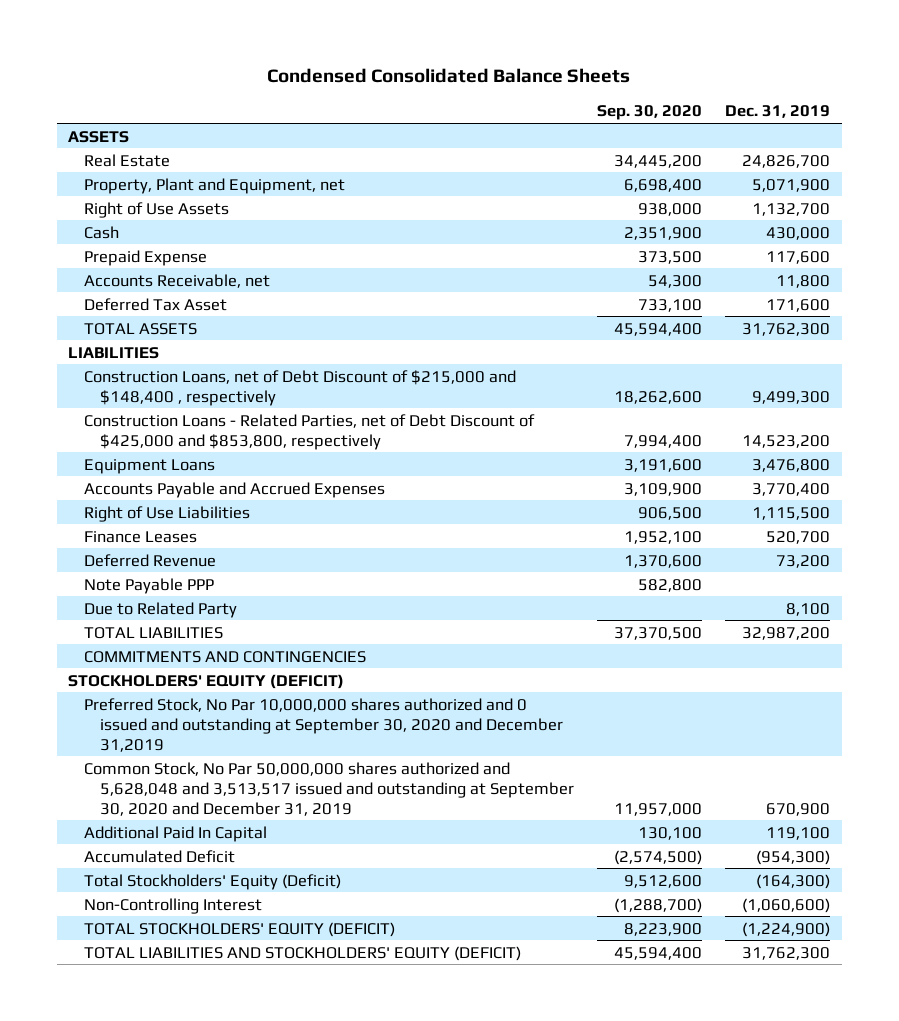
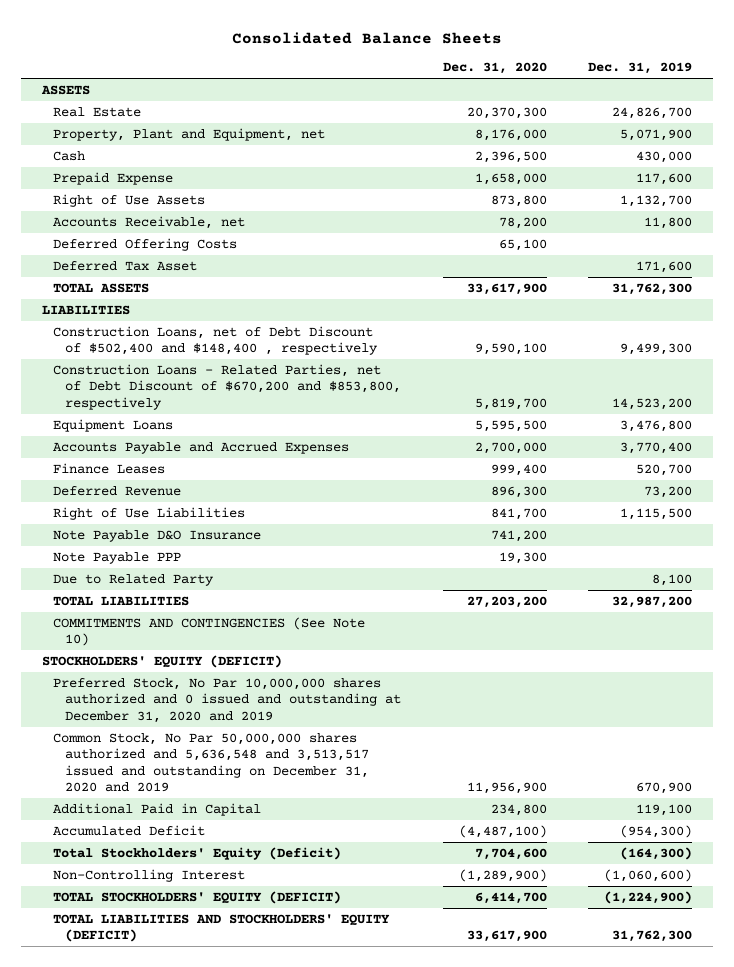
[267,68,631,84] Condensed Consolidated Balance Sheets -> [231,31,502,44] Consolidated Balance Sheets
[597,105,703,121] Sep. 30, 2020 -> none
none -> [442,62,547,75] Dec. 31, 2020
[84,201,230,218] Right of Use Assets -> [53,194,206,208] Right of Use Assets
none -> [53,238,238,252] Deferred Offering Costs
[84,369,517,406] Construction Loans, net of Debt Discount of $215,000 and $148,400 , respectively -> [53,326,379,356] Construction Loans, net of Debt Discount of $502,400 and $148,400 , respectively
[84,413,536,450] Construction Loans - Related Parties, net of Debt Discount of $425,000 and $853,800, respectively -> [53,364,402,410] Construction Loans - Related Parties, net of Debt Discount of $670,200 and $853,800, respectively
[84,505,251,522] Right of Use Liabilities -> [53,507,246,521] Right of Use Liabilities
none -> [53,530,262,543] Note Payable D&O Insurance
[84,650,367,663] COMMITMENTS AND CONTINGENCIES -> [53,617,366,647] COMMITMENTS AND CONTINGENCIES (See Note 10)
[84,697,564,752] Preferred Stock, No Par 10,000,000 shares authorized and 0 issued and outstanding at September 30, 2020 and December 31,2019 -> [53,678,402,723] Preferred Stock, No Par 10,000,000 shares authorized and 0 issued and outstanding at December 31, 2020 and 2019
[84,761,575,816] Common Stock, No Par 50,000,000 shares authorized and 5,628,048 and 3,513,517 issued and outstanding at September 30, 2020 and December 31, 2019 -> [53,733,370,793] Common Stock, No Par 50,000,000 shares authorized and 5,636,548 and 3,513,517 issued and outstanding on December 31, 2020 and 2019
[84,825,268,842] Additional Paid In Capital -> [53,803,262,817] Additional Paid in Capital

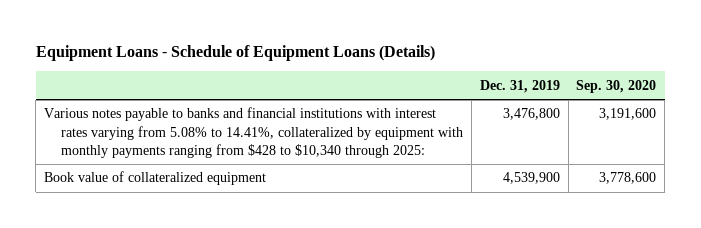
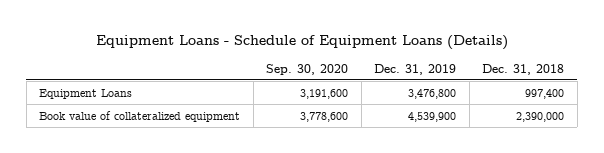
none -> [482,63,565,75] Dec. 31, 2018
[44,107,463,158] Various notes payable to banks and financial institutions with interest rates varying from 5.08% to 14.41%, collateralized by equipment with monthly payments ranging from $428 to $10,340 through 2025: -> [39,88,133,99] Equipment Loans

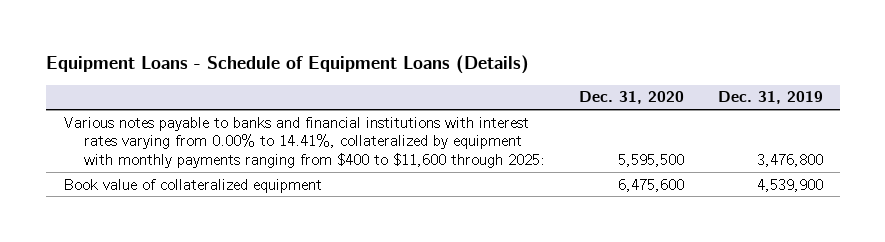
[266,63,349,75] Sep. 30, 2020 -> none
[482,63,565,75] Dec. 31, 2018 -> none
none -> [578,91,684,105] Dec. 31, 2020
[39,88,133,99] Equipment Loans -> [62,116,545,168] Various notes payable to banks and financial institutions with interest rates varying from 0.00% to 14.41%, collateralized by equipment with monthly payments ranging from $400 to $11,600 through 2025:

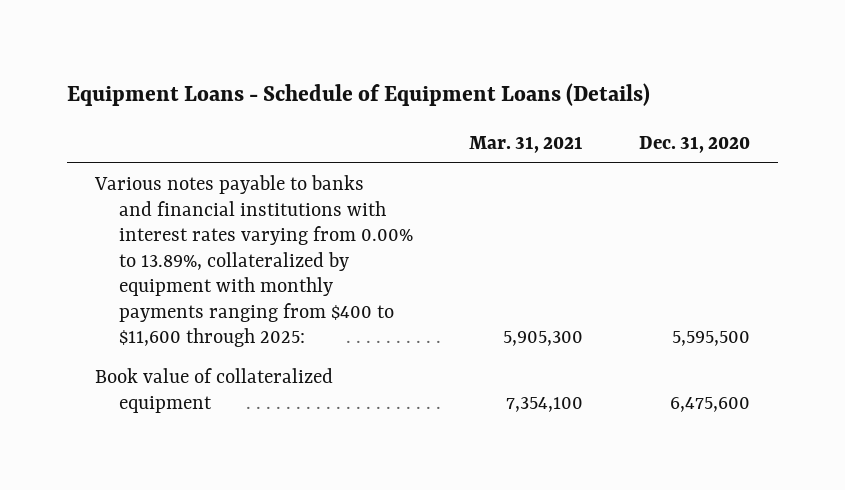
[717,91,823,105] Dec. 31, 2019 -> none
none -> [468,136,583,154] Mar. 31, 2021
[62,116,545,168] Various notes payable to banks and financial institutions with interest rates varying from 0.00% to 14.41%, collateralized by equipment with monthly payments ranging from $400 to $11,600 through 2025: -> [94,175,413,348] Various notes payable to banks and financial institutions with interest rates varying from 0.00% to 13.89%, collateralized by equipment with monthly payments ranging from $400 to $11,600 through 2025:

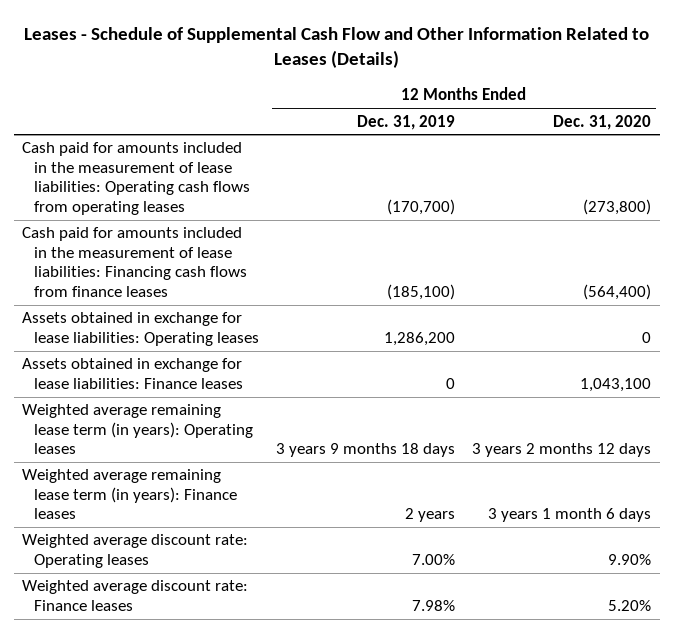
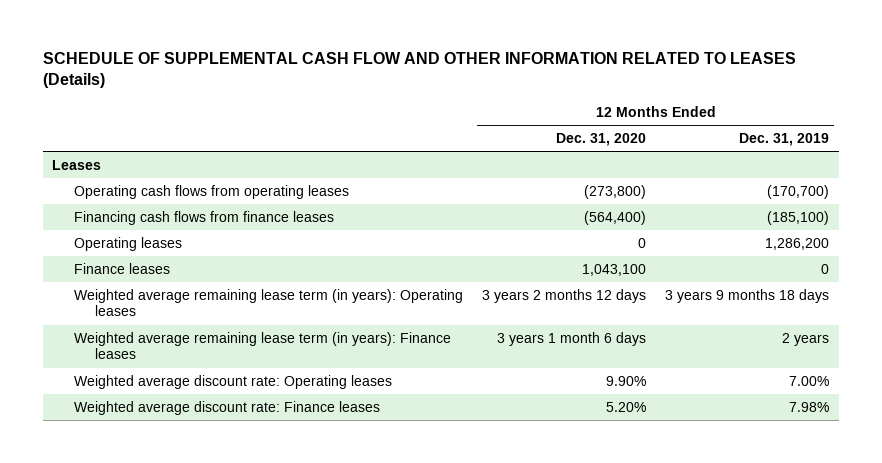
[23,26,649,69] Leases - Schedule of Supplemental Cash Flow and Other Information Related to Leases (Details) -> [42,52,796,89] SCHEDULE OF SUPPLEMENTAL CASH FLOW AND OTHER INFORMATION RELATED TO LEASES (Details)
none -> [52,159,102,170] Leases
[22,142,251,215] Cash paid for amounts included in the measurement of lease liabilities: Operating cash flows from operating leases -> [73,184,349,199] Operating cash flows from operating leases
[22,227,248,297] Cash paid for amounts included in the measurement of lease liabilities: Financing cash flows from finance leases -> [73,210,334,225] Financing cash flows from finance leases
[22,312,260,346] Assets obtained in exchange for lease liabilities: Operating leases -> [73,236,182,251] Operating leases
[22,358,244,389] Assets obtained in exchange for lease liabilities: Finance leases -> [73,262,170,274] Finance leases

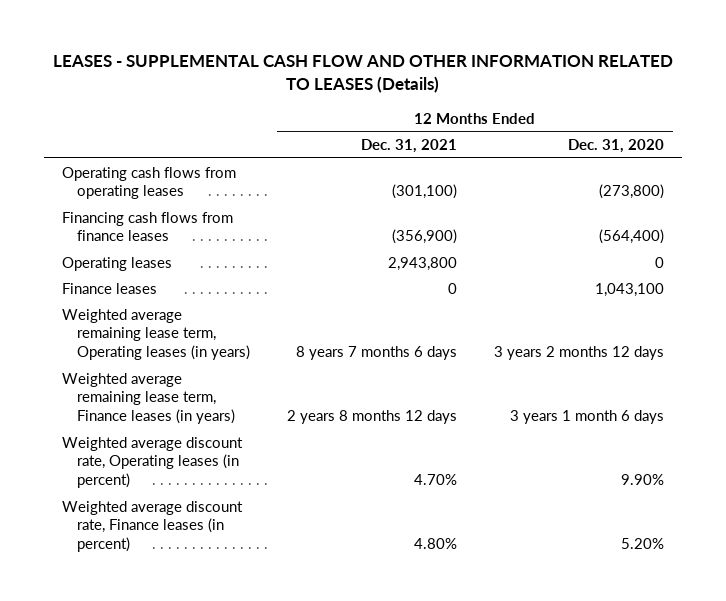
[42,52,796,89] SCHEDULE OF SUPPLEMENTAL CASH FLOW AND OTHER INFORMATION RELATED TO LEASES (Details) -> [52,54,673,94] LEASES - SUPPLEMENTAL CASH FLOW AND OTHER INFORMATION RELATED TO LEASES (Details)
[739,133,830,147] Dec. 31, 2019 -> none
none -> [360,139,457,154] Dec. 31, 2021
[52,159,102,170] Leases -> none
[73,288,463,317] Weighted average remaining lease term (in years): Operating leases -> [62,308,250,361] Weighted average remaining lease term, Operating leases (in years)
[73,331,451,360] Weighted average remaining lease term (in years): Finance leases -> [62,372,235,425] Weighted average remaining lease term, Finance leases (in years)
[73,374,392,389] Weighted average discount rate: Operating leases -> [62,436,244,489] Weighted average discount rate, Operating leases (in percent)
[73,400,380,415] Weighted average discount rate: Finance leases -> [62,500,244,553] Weighted average discount rate, Finance leases (in percent)

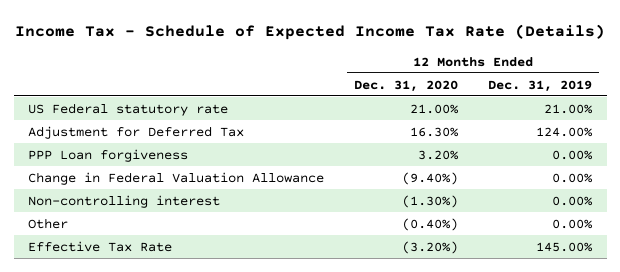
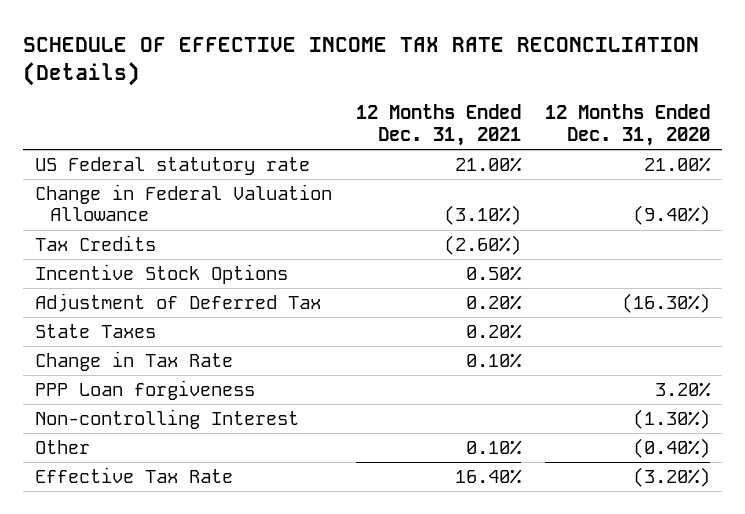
[15,23,606,40] Income Tax - Schedule of Expected Income Tax Rate (Details) -> [22,36,699,87] SCHEDULE OF EFFECTIVE INCOME TAX RATE RECONCILIATION (Details)
[487,79,592,92] Dec. 31, 2019 -> none
none -> [356,104,522,146] 12 Months Ended Dec. 31, 2021
[28,125,245,139] Adjustment for Deferred Tax -> none
none -> [35,235,157,252] Tax Credits
none -> [35,264,289,285] Incentive Stock Options
none -> [35,293,322,313] Adjustment of Deferred Tax
none -> [35,324,157,339] State Taxes
none -> [35,351,234,372] Change in Tax Rate
[28,148,189,162] PPP Loan forgiveness -> [35,380,256,401] PPP Loan forgiveness
[28,194,221,208] Non-controlling interest -> [35,409,300,430] Non-controlling Interest

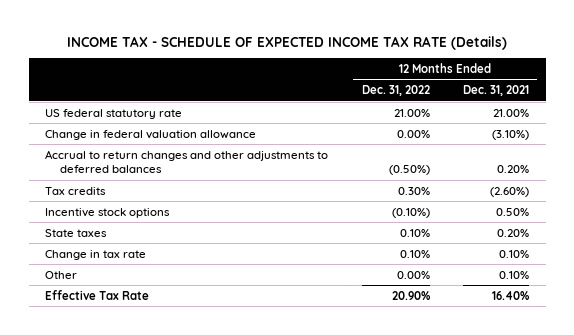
[22,36,699,87] SCHEDULE OF EFFECTIVE INCOME TAX RATE RECONCILIATION (Details) -> [67,35,508,50] INCOME TAX - SCHEDULE OF EXPECTED INCOME TAX RATE (Details)
[545,104,711,146] 12 Months Ended Dec. 31, 2020 -> none
none -> [361,85,430,97] Dec. 31, 2022
[35,293,322,313] Adjustment of Deferred Tax -> none
[35,380,256,401] PPP Loan forgiveness -> none
[35,409,300,430] Non-controlling Interest -> none
[35,157,311,176] US Federal statutory rate -> [45,108,183,119] US federal statutory rate
[35,184,333,222] Change in Federal Valuation Allowance -> [45,129,257,140] Change in federal valuation allowance
none -> [45,149,329,174] Accrual to return changes and other adjustments to deferred balances
[35,235,157,252] Tax Credits -> [45,186,107,195] Tax credits
[35,264,289,285] Incentive Stock Options -> [45,207,171,218] Incentive stock options
[35,324,157,339] State Taxes -> [45,228,108,237] State taxes
[35,351,234,372] Change in Tax Rate -> [45,249,147,260] Change in tax rate

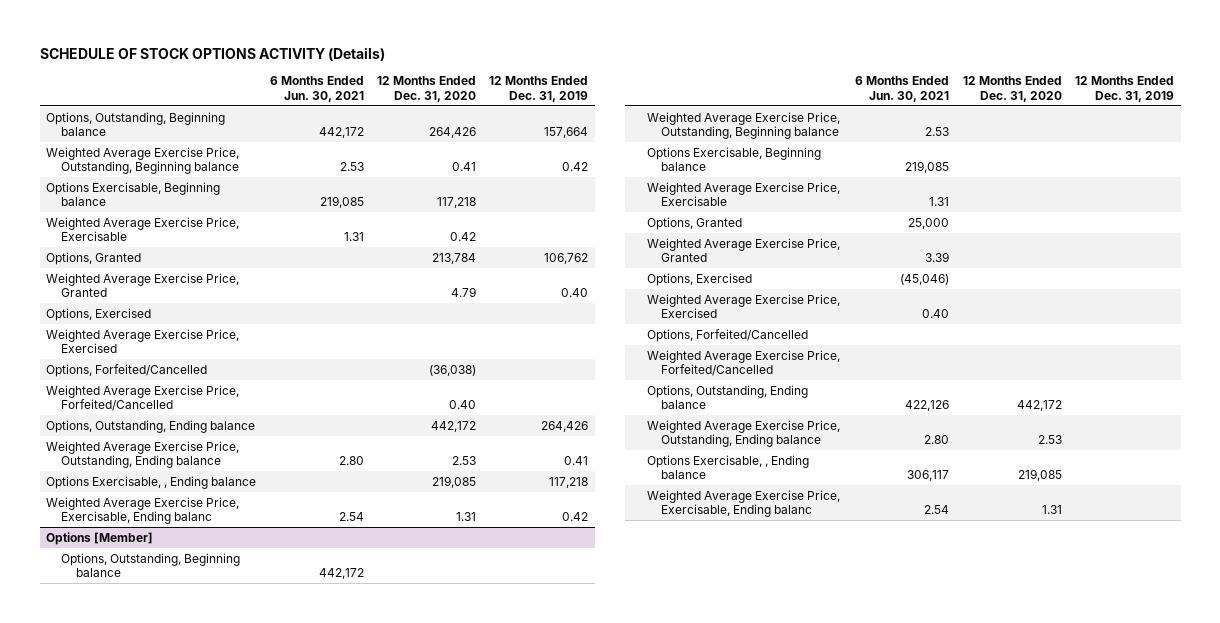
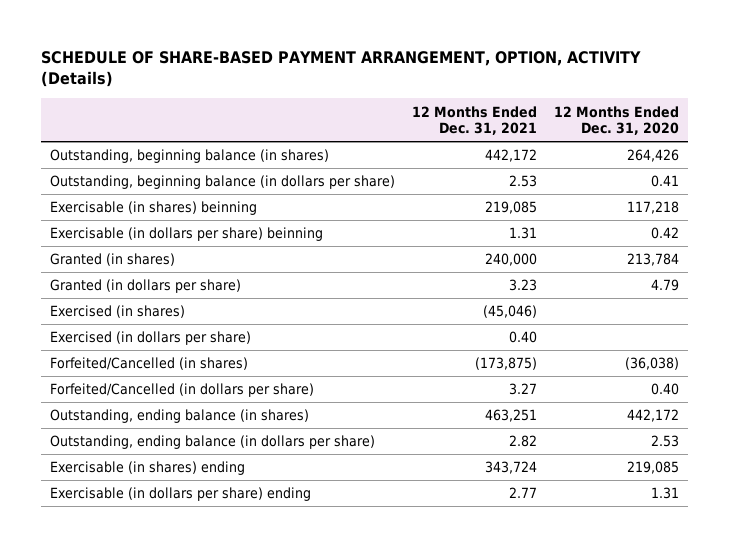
[39,46,385,61] SCHEDULE OF STOCK OPTIONS ACTIVITY (Details) -> [40,50,641,88] SCHEDULE OF SHARE-BASED PAYMENT ARRANGEMENT, OPTION, ACTIVITY (Details)
[269,76,364,102] 6 Months Ended Jun. 30, 2021 -> none
[489,76,589,102] 12 Months Ended Dec. 31, 2019 -> none
none -> [411,105,537,136] 12 Months Ended Dec. 31, 2021
[46,531,154,545] Options [Member] -> none
[61,552,241,578] Options, Outstanding, Beginning balance -> none
[646,111,840,140] Weighted Average Exercise Price, Outstanding, Beginning balance -> none
[646,146,821,172] Options Exercisable, Beginning balance -> none
[646,181,840,207] Weighted Average Exercise Price, Exercisable -> none
[646,216,742,230] Options, Granted -> none
[646,237,840,263] Weighted Average Exercise Price, Granted -> none
[646,272,752,286] Options, Exercised -> none
[646,293,840,319] Weighted Average Exercise Price, Exercised -> none
[646,328,808,342] Options, Forfeited/Cancelled -> none
[646,349,840,377] Weighted Average Exercise Price, Forfeited/Cancelled -> none
[646,384,808,410] Options, Outstanding, Ending balance -> none
[646,419,840,448] Weighted Average Exercise Price, Outstanding, Ending balance -> none
[646,454,809,480] Options Exercisable, , Ending balance -> none
[646,489,840,518] Weighted Average Exercise Price, Exercisable, Ending balanc -> none
[46,111,226,137] Options, Outstanding, Beginning balance -> [49,149,329,164] Outstanding, beginning balance (in shares)
[46,146,240,175] Weighted Average Exercise Price, Outstanding, Beginning balance -> [49,175,395,190] Outstanding, beginning balance (in dollars per share)
[46,181,221,207] Options Exercisable, Beginning balance -> [49,201,257,216] Exercisable (in shares) beinning
[46,216,240,242] Weighted Average Exercise Price, Exercisable -> [49,227,323,242] Exercisable (in dollars per share) beinning
[46,251,142,265] Options, Granted -> [49,253,175,267] Granted (in shares)
[46,272,240,298] Weighted Average Exercise Price, Granted -> [49,279,241,294] Granted (in dollars per share)
[46,307,152,321] Options, Exercised -> [49,305,185,319] Exercised (in shares)
[46,328,240,354] Weighted Average Exercise Price, Exercised -> [49,331,251,346] Exercised (in dollars per share)
[46,363,208,377] Options, Forfeited/Cancelled -> [49,357,248,371] Forfeited/Cancelled (in shares)
[46,384,240,412] Weighted Average Exercise Price, Forfeited/Cancelled -> [49,383,314,398] Forfeited/Cancelled (in dollars per share)
[46,419,256,433] Options, Outstanding, Ending balance -> [49,409,309,424] Outstanding, ending balance (in shares)
[46,440,240,469] Weighted Average Exercise Price, Outstanding, Ending balance -> [49,435,375,450] Outstanding, ending balance (in dollars per share)
[46,475,257,489] Options Exercisable, , Ending balance -> [49,461,245,476] Exercisable (in shares) ending
[46,496,240,525] Weighted Average Exercise Price, Exercisable, Ending balanc -> [49,487,311,502] Exercisable (in dollars per share) ending

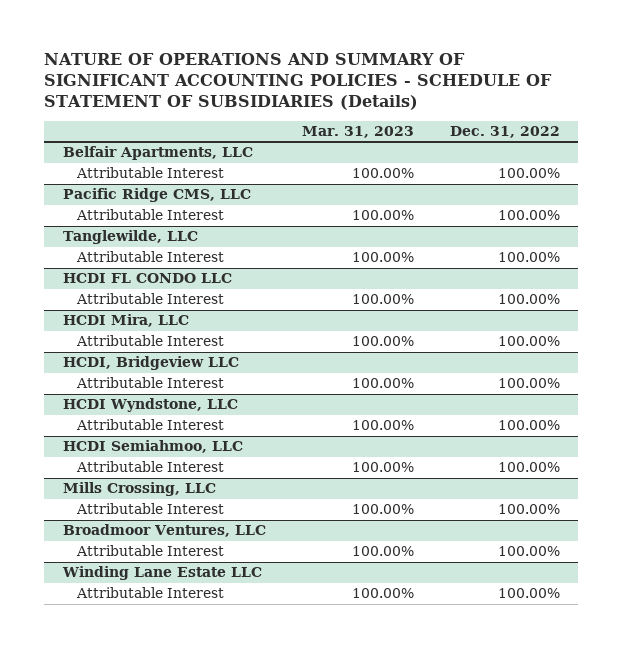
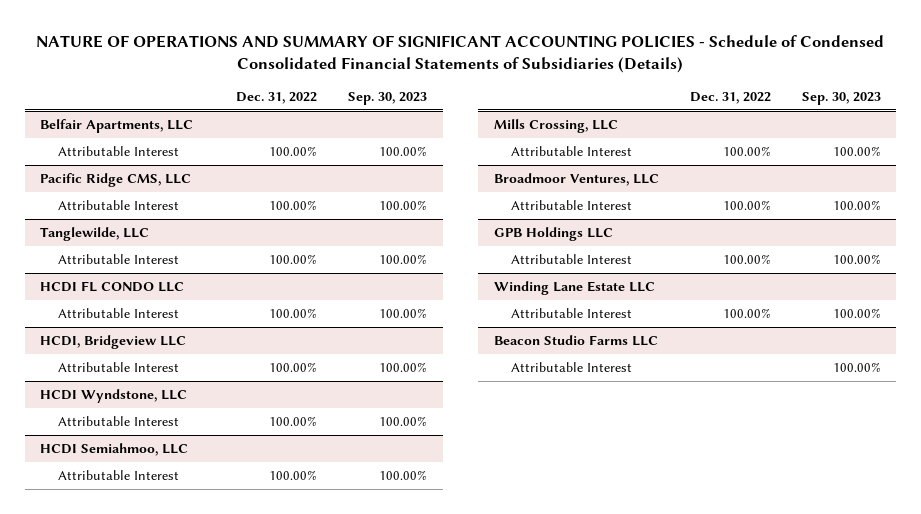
[44,53,553,111] NATURE OF OPERATIONS AND SUMMARY OF SIGNIFICANT ACCOUNTING POLICIES - SCHEDULE OF STATEMENT OF SUBSIDIARIES (Details) -> [36,34,885,73] NATURE OF OPERATIONS AND SUMMARY OF SIGNIFICANT ACCOUNTING POLICIES - Schedule of Condensed Consolidated Financial Statements of Subsidiaries (Details)
[301,126,414,139] Mar. 31, 2023 -> none
none -> [348,91,428,105] Sep. 30, 2023
[62,314,189,328] HCDI Mira, LLC -> none
[76,335,225,347] Attributable Interest -> none
none -> [493,227,613,242] GPB Holdings LLC
none -> [511,254,633,265] Attributable Interest
none -> [493,335,658,347] Beacon Studio Farms LLC
none -> [511,362,633,373] Attributable Interest

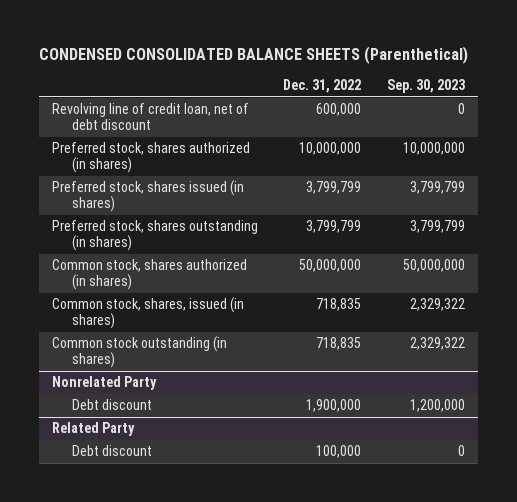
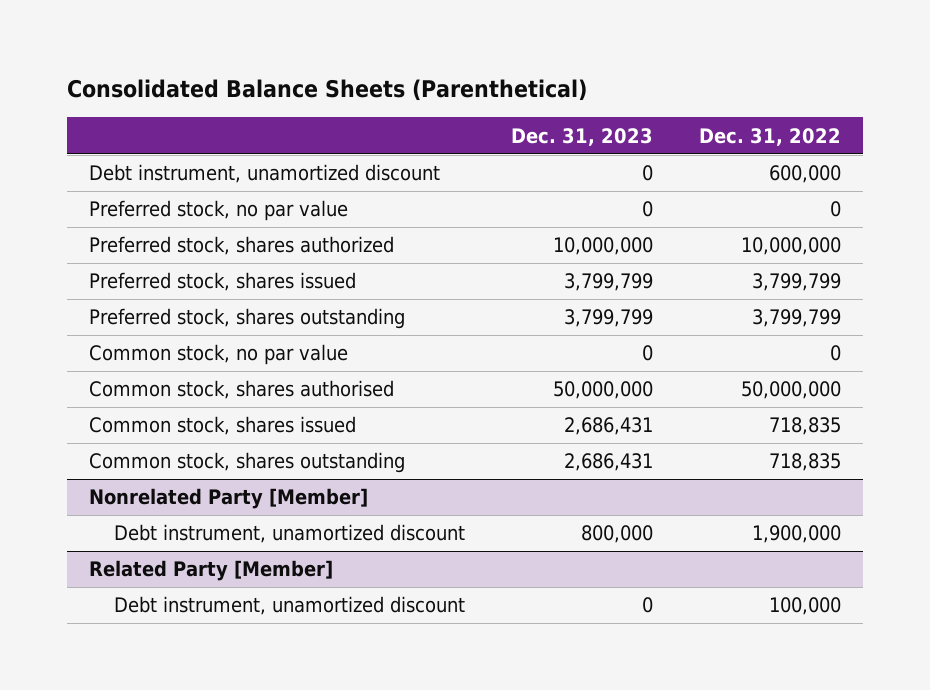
[39,46,469,65] CONDENSED CONSOLIDATED BALANCE SHEETS (Parenthetical) -> [66,79,587,102] Consolidated Balance Sheets (Parenthetical)
[386,79,465,94] Sep. 30, 2023 -> none
none -> [510,127,653,146] Dec. 31, 2023
[51,103,249,131] Revolving line of credit loan, net of debt discount -> [89,164,441,184] Debt instrument, unamortized discount
none -> [89,200,349,222] Preferred stock, no par value
[51,142,250,174] Preferred stock, shares authorized (in shares) -> [89,236,395,256] Preferred stock, shares authorized
[51,180,244,213] Preferred stock, shares issued (in shares) -> [89,272,357,292] Preferred stock, shares issued
[51,220,258,252] Preferred stock, shares outstanding (in shares) -> [89,308,406,330] Preferred stock, shares outstanding
none -> [89,344,349,366] Common stock, no par value
[51,259,247,291] Common stock, shares authorized (in shares) -> [89,380,395,400] Common stock, shares authorised
[51,297,244,330] Common stock, shares, issued (in shares) -> [89,416,357,436] Common stock, shares issued
[51,336,227,369] Common stock outstanding (in shares) -> [89,452,406,474] Common stock, shares outstanding
[51,376,157,391] Nonrelated Party -> [89,488,369,510] Nonrelated Party [Member]
[72,399,153,411] Debt discount -> [114,524,466,544] Debt instrument, unamortized discount
[51,422,135,437] Related Party -> [89,560,334,582] Related Party [Member]
[72,445,153,457] Debt discount -> [114,596,466,616] Debt instrument, unamortized discount

